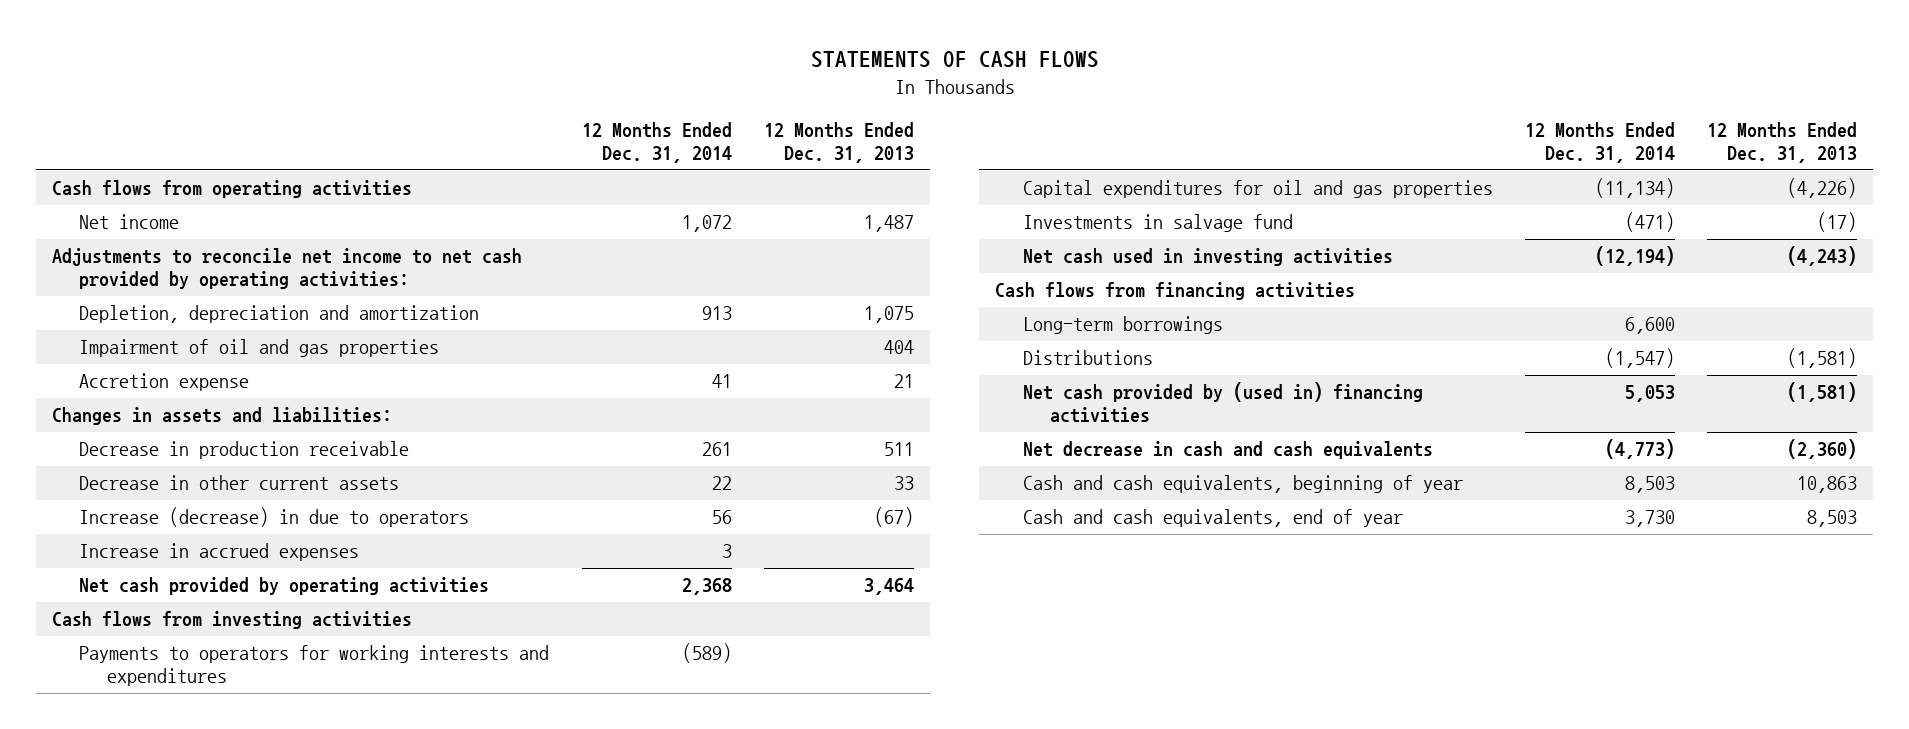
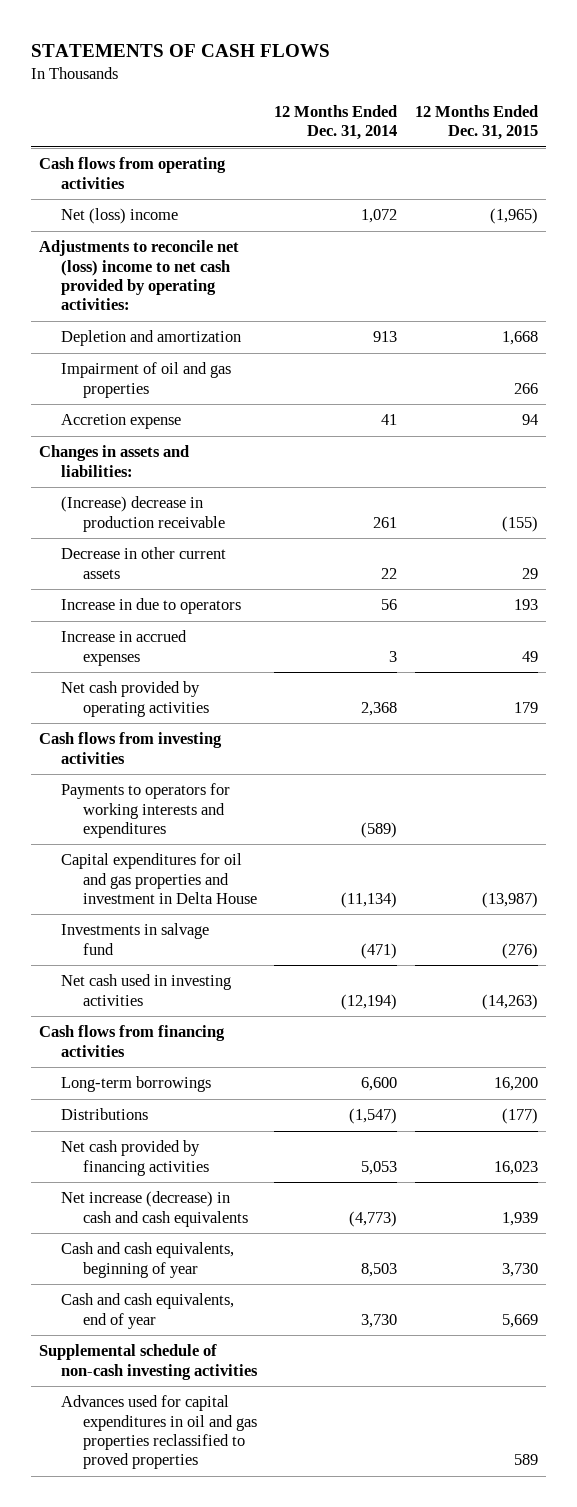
[763,122,914,163] 12 Months Ended Dec. 31, 2013 -> none
none -> [414,105,538,141] 12 Months Ended Dec. 31, 2015
[79,214,180,230] Net income -> [61,208,179,225] Net (loss) income
[52,248,523,290] Adjustments to reconcile net income to net cash provided by operating activities: -> [39,240,240,311] Adjustments to reconcile net (loss) income to net cash provided by operating activities:
[79,305,480,324] Depletion, depreciation and amortization -> [61,330,242,347] Depletion and amortization
[79,441,410,460] Decrease in production receivable -> [61,496,225,532] (Increase) decrease in production receivable
[79,507,470,528] Increase (decrease) in due to operators -> [61,598,242,615] Increase in due to operators
[1022,180,1493,199] Capital expenditures for oil and gas properties -> [61,853,257,904] Capital expenditures for oil and gas properties and investment in Delta House
[1022,382,1423,424] Net cash provided by (used in) financing activities -> [61,1140,209,1176] Net cash provided by financing activities
[1022,441,1433,460] Net decrease in cash and cash equivalents -> [61,1191,248,1227] Net increase (decrease) in cash and cash equivalents
none -> [39,1344,259,1380] Supplemental schedule of non-cash investing activities
none -> [61,1395,257,1470] Advances used for capital expenditures in oil and gas properties reclassified to proved properties

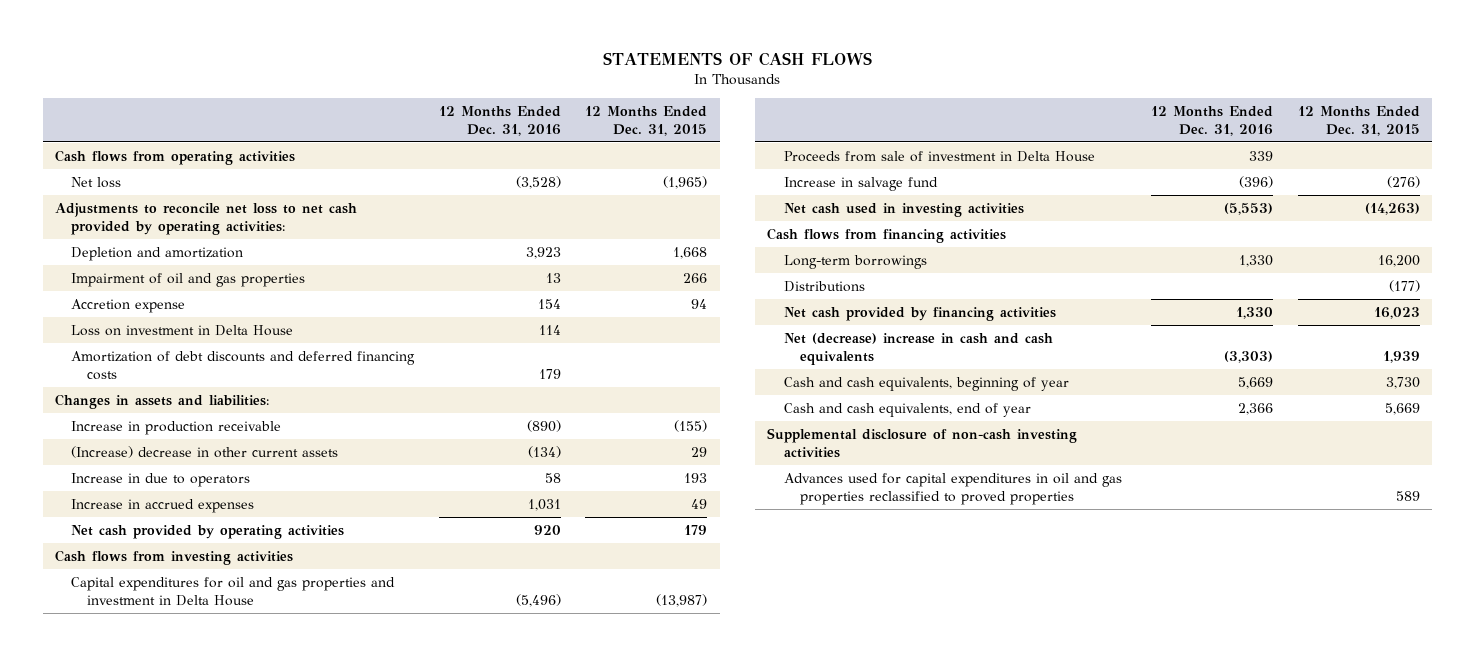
[274,105,398,141] 12 Months Ended Dec. 31, 2014 -> none
none -> [438,105,561,136] 12 Months Ended Dec. 31, 2016
[61,208,179,225] Net (loss) income -> [71,176,122,188] Net loss
[39,240,240,311] Adjustments to reconcile net (loss) income to net cash provided by operating activities: -> [55,202,358,235] Adjustments to reconcile net loss to net cash provided by operating activities:
none -> [71,324,294,336] Loss on investment in Delta House
none -> [71,350,416,380] Amortization of debt discounts and deferred financing costs
[61,496,225,532] (Increase) decrease in production receivable -> [71,420,282,435] Increase in production receivable
[61,547,227,579] Decrease in other current assets -> [71,445,339,458] (Increase) decrease in other current assets
[61,783,231,838] Payments to operators for working interests and expenditures -> none
none -> [783,150,1095,162] Proceeds from sale of investment in Delta House
[61,923,210,955] Investments in salvage fund -> [783,176,938,191] Increase in salvage fund
[61,1191,248,1227] Net increase (decrease) in cash and cash equivalents -> [783,332,1053,365] Net (decrease) increase in cash and cash equivalents
[39,1344,259,1380] Supplemental schedule of non-cash investing activities -> [767,427,1078,458] Supplemental disclosure of non-cash investing activities

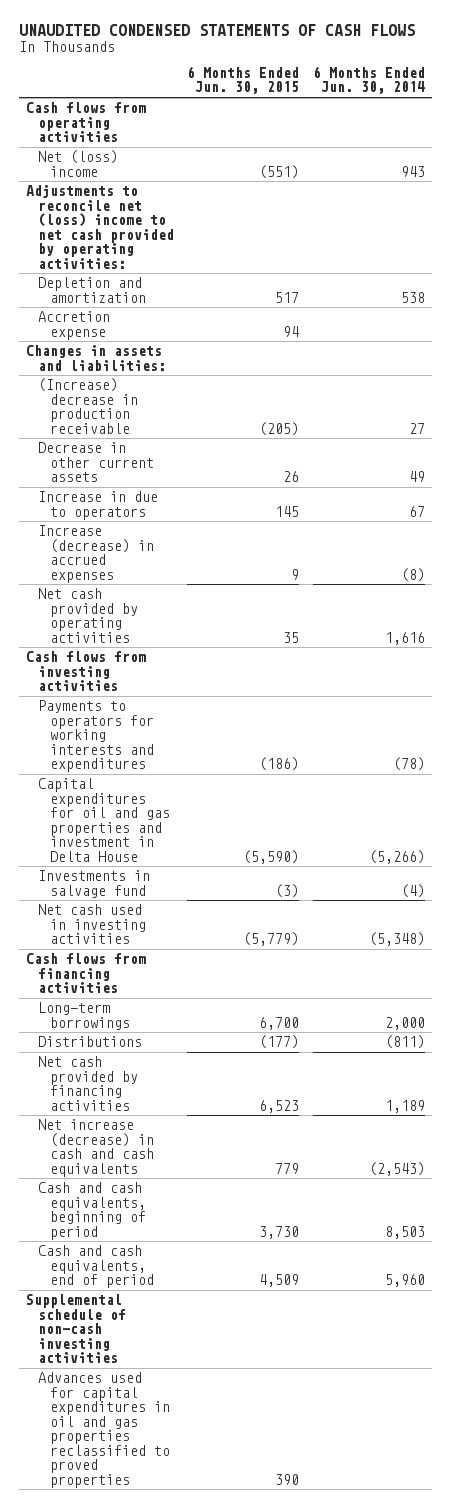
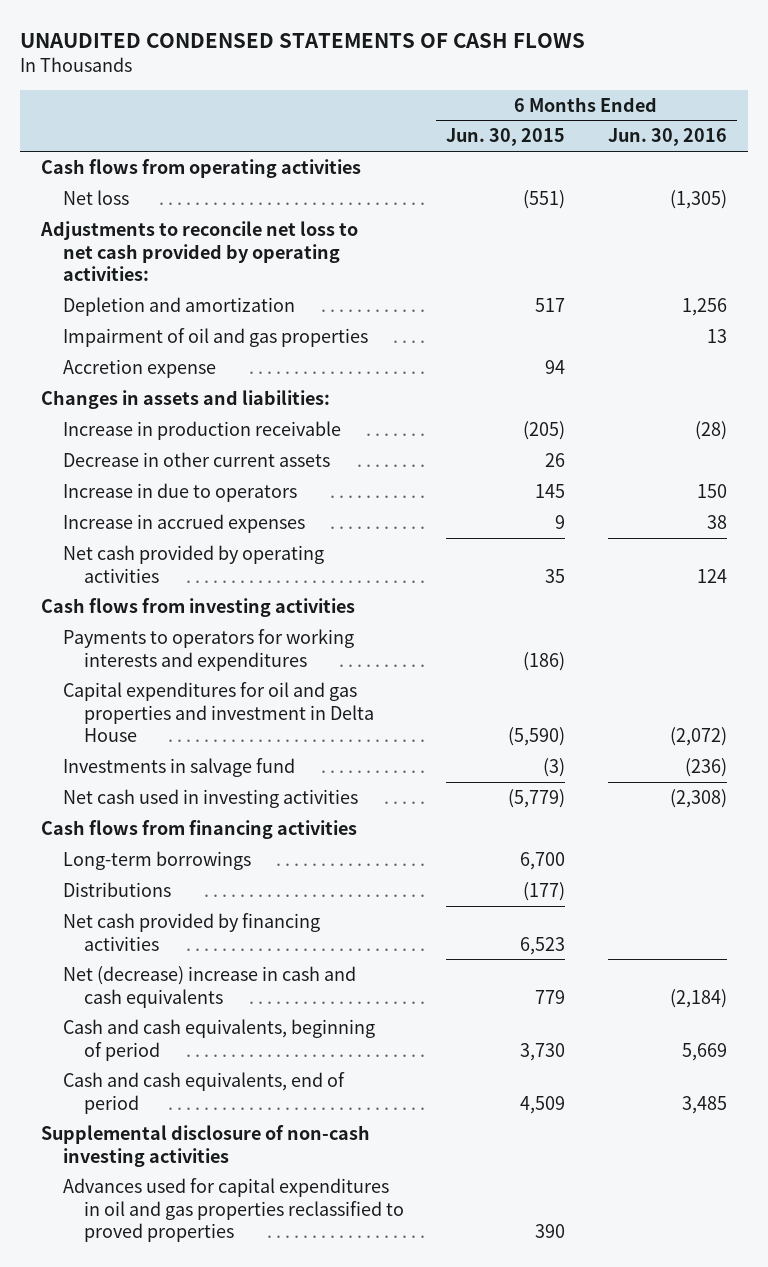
[313,65,426,95] 6 Months Ended Jun. 30, 2014 -> none
none -> [607,128,727,147] Jun. 30, 2016
[37,150,118,177] Net (loss) income -> [62,189,129,205] Net loss
[25,185,174,269] Adjustments to reconcile net (loss) income to net cash provided by operating activities: -> [40,220,359,282] Adjustments to reconcile net loss to net cash provided by operating activities:
none -> [62,327,368,347] Impairment of oil and gas properties
[37,378,139,434] (Increase) decrease in production receivable -> [62,420,341,440] Increase in production receivable
[37,525,155,583] Increase (decrease) in accrued expenses -> [62,513,305,533] Increase in accrued expenses
[37,1119,155,1177] Net increase (decrease) in cash and cash equivalents -> [62,965,356,1008] Net (decrease) increase in cash and cash equivalents
[25,1294,126,1364] Supplemental schedule of non-cash investing activities -> [41,1124,371,1167] Supplemental disclosure of non-cash investing activities

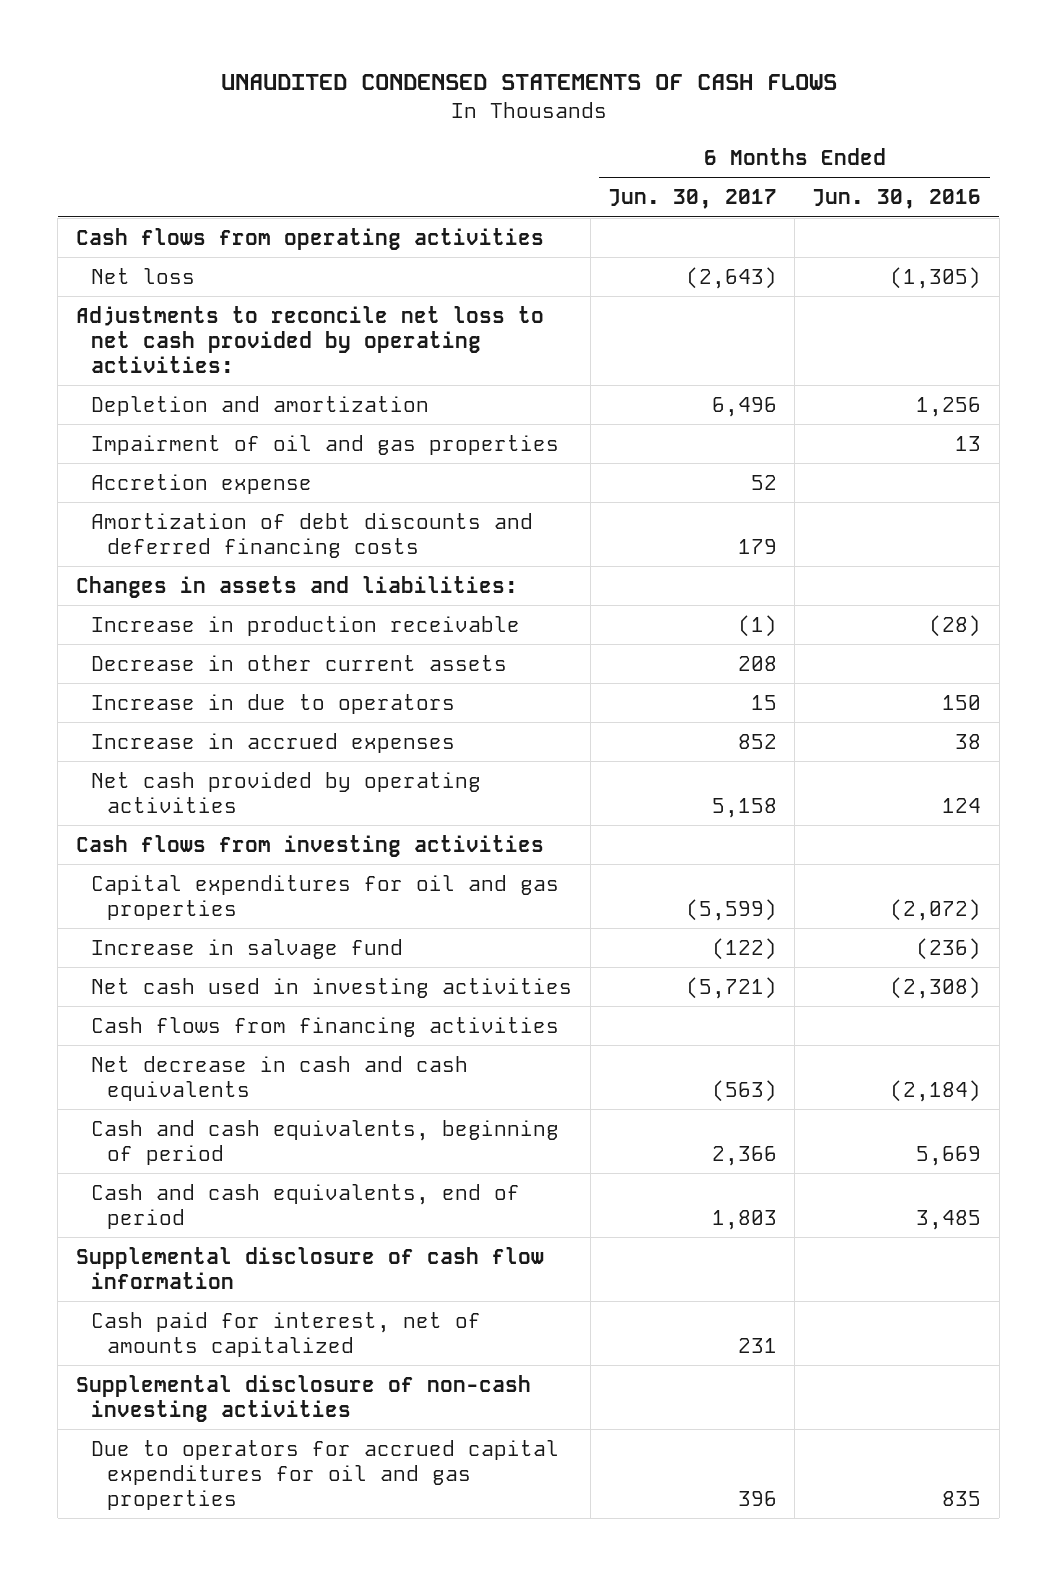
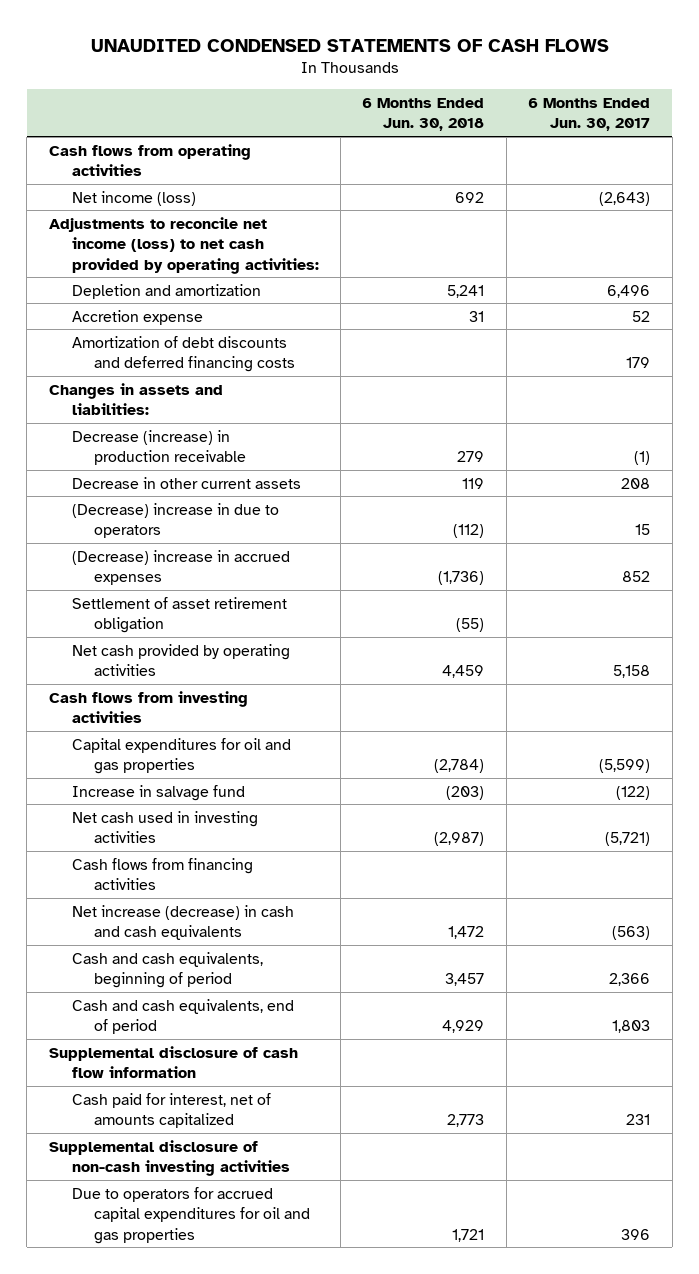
[812,189,982,210] Jun. 30, 2016 -> none
none -> [362,97,485,132] 6 Months Ended Jun. 30, 2018
[91,267,196,284] Net loss -> [71,190,196,206] Net income (loss)
[75,305,544,373] Adjustments to reconcile net loss to net cash provided by operating activities: -> [48,216,319,274] Adjustments to reconcile net income (loss) to net cash provided by operating activities:
[91,434,560,455] Impairment of oil and gas properties -> none
[91,615,521,636] Increase in production receivable -> [71,429,247,466] Decrease (increase) in production receivable
[91,693,456,714] Increase in due to operators -> [71,502,279,539] (Decrease) increase in due to operators
[91,732,456,753] Increase in accrued expenses -> [71,549,290,586] (Decrease) increase in accrued expenses
none -> [71,596,287,634] Settlement of asset retirement obligation
[91,1055,469,1101] Net decrease in cash and cash equivalents -> [71,904,294,941] Net increase (decrease) in cash and cash equivalents

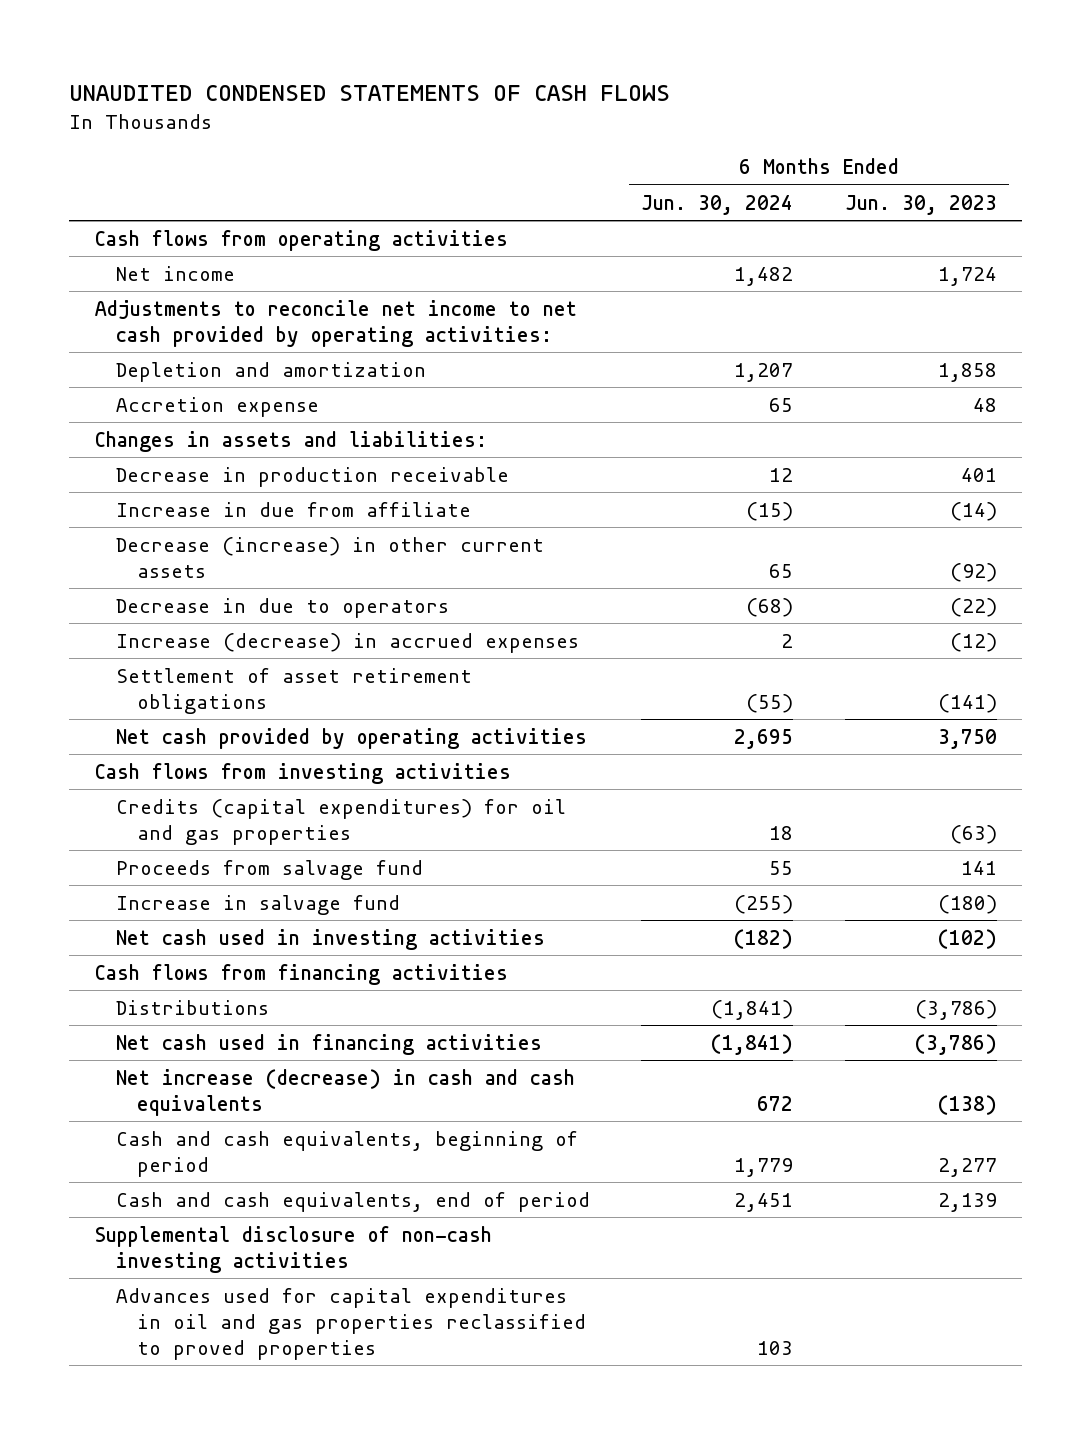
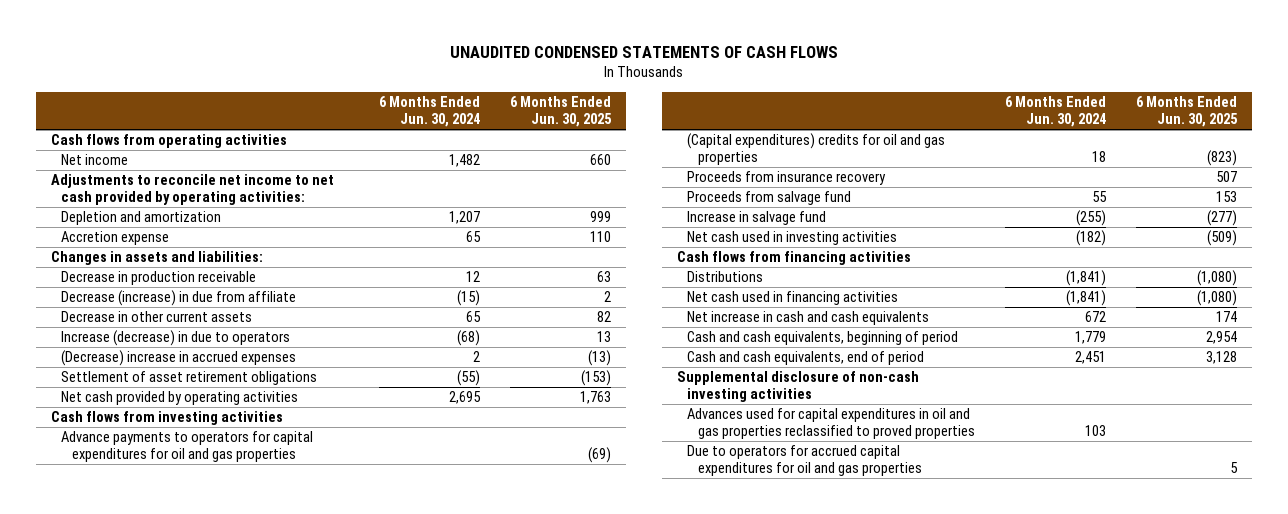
[844,194,997,215] Jun. 30, 2023 -> none
none -> [509,96,612,127] 6 Months Ended Jun. 30, 2025
[116,501,472,517] Increase in due from affiliate -> [61,290,297,307] Decrease (increase) in due from affiliate
[116,536,545,578] Decrease (increase) in other current assets -> [61,311,253,323] Decrease in other current assets
[116,597,450,618] Decrease in due to operators -> [61,330,291,347] Increase (decrease) in due to operators
[116,632,580,653] Increase (decrease) in accrued expenses -> [61,350,297,367] (Decrease) increase in accrued expenses
none -> [61,431,314,463] Advance payments to operators for capital expenditures for oil and gas properties
[116,798,567,845] Credits (capital expenditures) for oil and gas properties -> [687,133,946,166] (Capital expenditures) credits for oil and gas properties
none -> [687,171,887,186] Proceeds from insurance recovery
[116,1068,576,1116] Net increase (decrease) in cash and cash equivalents -> [687,311,930,326] Net increase in cash and cash equivalents
none -> [687,445,922,477] Due to operators for accrued capital expenditures for oil and gas properties

